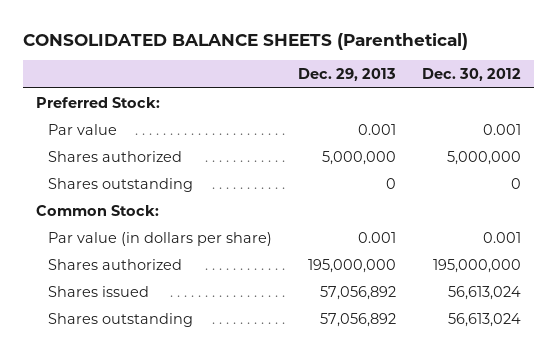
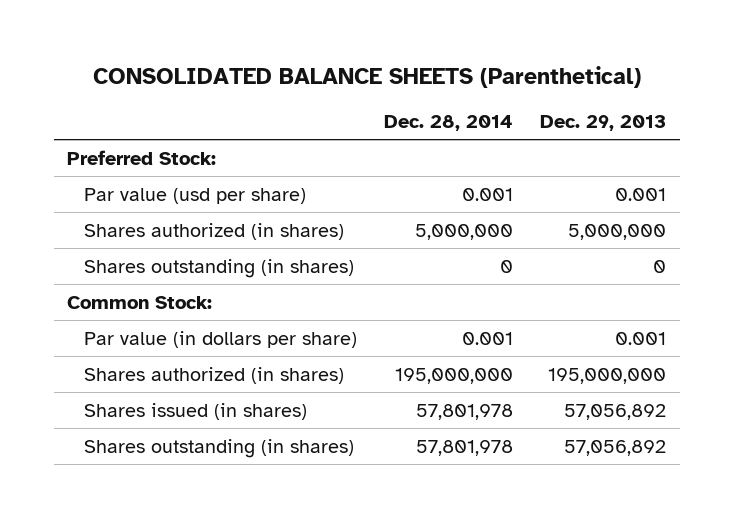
[422,68,522,82] Dec. 30, 2012 -> none
none -> [384,115,514,132] Dec. 28, 2014
[48,123,118,135] Par value -> [83,187,306,204] Par value (usd per share)
[48,150,183,162] Shares authorized -> [83,222,344,240] Shares authorized (in shares)
[48,177,194,192] Shares outstanding -> [83,258,354,278] Shares outstanding (in shares)
[48,258,183,270] Shares authorized -> [83,366,344,384] Shares authorized (in shares)
[48,285,150,297] Shares issued -> [83,402,307,420] Shares issued (in shares)
[48,312,194,327] Shares outstanding -> [83,438,354,458] Shares outstanding (in shares)

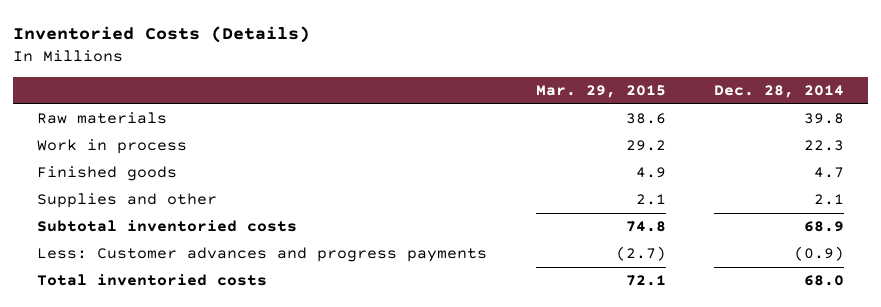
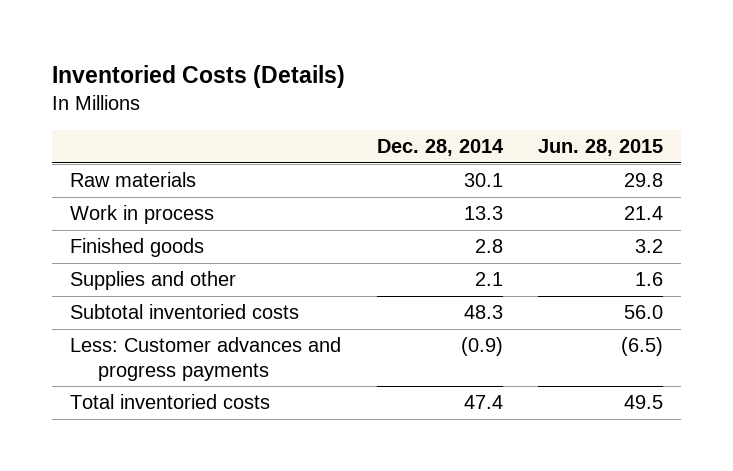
[535,85,666,99] Mar. 29, 2015 -> none
none -> [538,139,664,157] Jun. 28, 2015
[803,113,844,125] 39.8 -> [463,173,503,188] 30.1
[803,140,844,152] 22.3 -> [463,206,503,221] 13.3
[813,167,844,179] 4.7 -> [474,239,503,254] 2.8
[803,221,844,233] 68.9 -> [463,305,503,320] 48.3
[803,275,844,287] 68.0 -> [463,395,503,410] 47.4

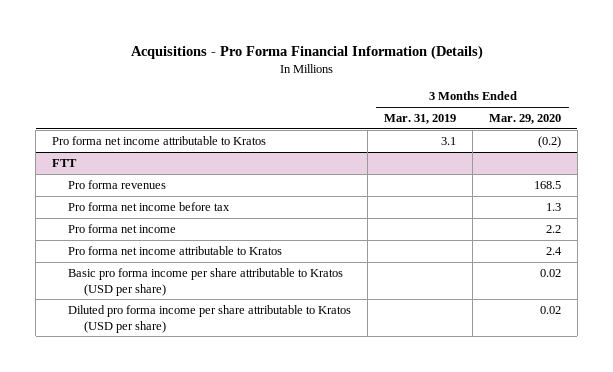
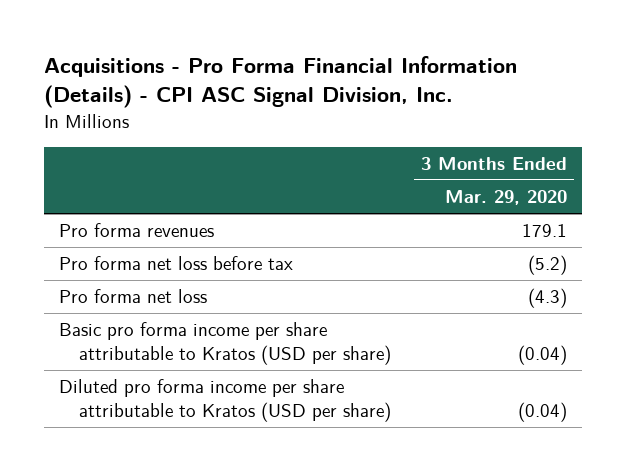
[130,44,483,60] Acquisitions - Pro Forma Financial Information (Details) -> [44,56,518,109] Acquisitions - Pro Forma Financial Information (Details) - CPI ASC Signal Division, Inc.
[384,114,457,125] Mar. 31, 2019 -> none
[52,135,267,145] Pro forma net income attributable to Kratos -> none
[52,158,78,167] FTT -> none
[68,245,283,255] Pro forma net income attributable to Kratos -> none
[533,180,561,189] 168.5 -> [521,224,567,238] 179.1
[68,201,231,211] Pro forma net income before tax -> [58,256,293,271] Pro forma net loss before tax
[545,202,561,211] 1.3 -> [527,255,567,276] (5.2)
[68,223,177,233] Pro forma net income -> [58,289,207,304] Pro forma net loss
[545,224,561,233] 2.2 -> [527,288,567,309] (4.3)
[539,268,561,277] 0.02 -> [517,344,567,365] (0.04)
[539,305,561,314] 0.02 -> [517,401,567,422] (0.04)

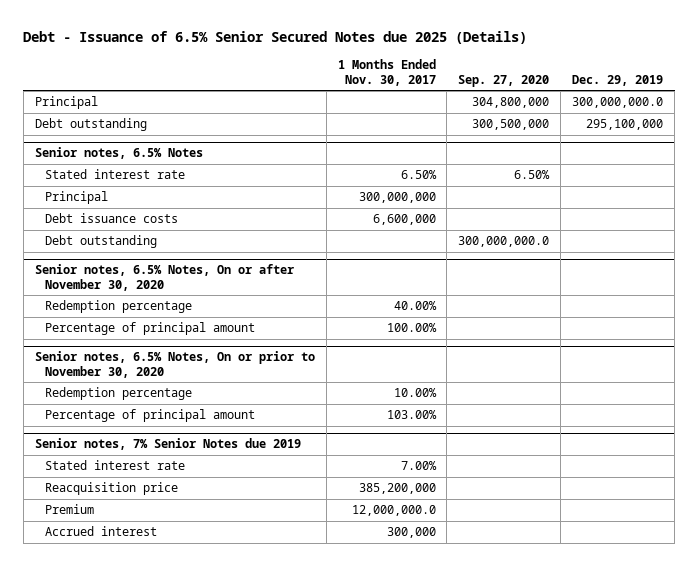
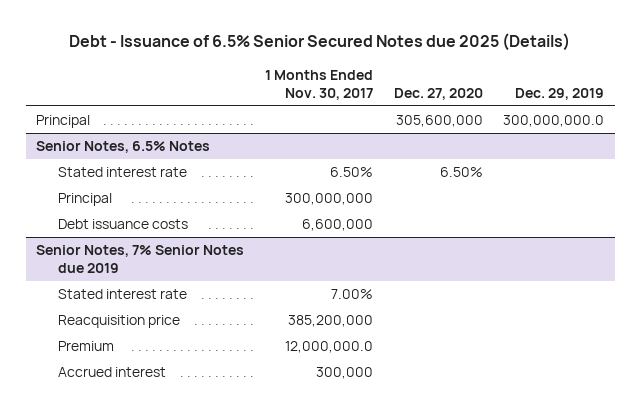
[458,74,550,87] Sep. 27, 2020 -> none
none -> [393,87,483,100] Dec. 27, 2020
[34,118,147,132] Debt outstanding -> none
[34,147,203,160] Senior notes, 6.5% Notes -> [36,141,211,154] Senior Notes, 6.5% Notes
[45,235,158,249] Debt outstanding -> none
[34,264,294,291] Senior notes, 6.5% Notes, On or after November 30, 2020 -> none
[45,300,193,314] Redemption percentage -> none
[45,322,256,336] Percentage of principal amount -> none
[34,351,315,378] Senior notes, 6.5% Notes, On or prior to November 30, 2020 -> none
[45,387,193,401] Redemption percentage -> none
[45,409,256,423] Percentage of principal amount -> none
[34,438,301,451] Senior notes, 7% Senior Notes due 2019 -> [36,245,245,274] Senior Notes, 7% Senior Notes due 2019

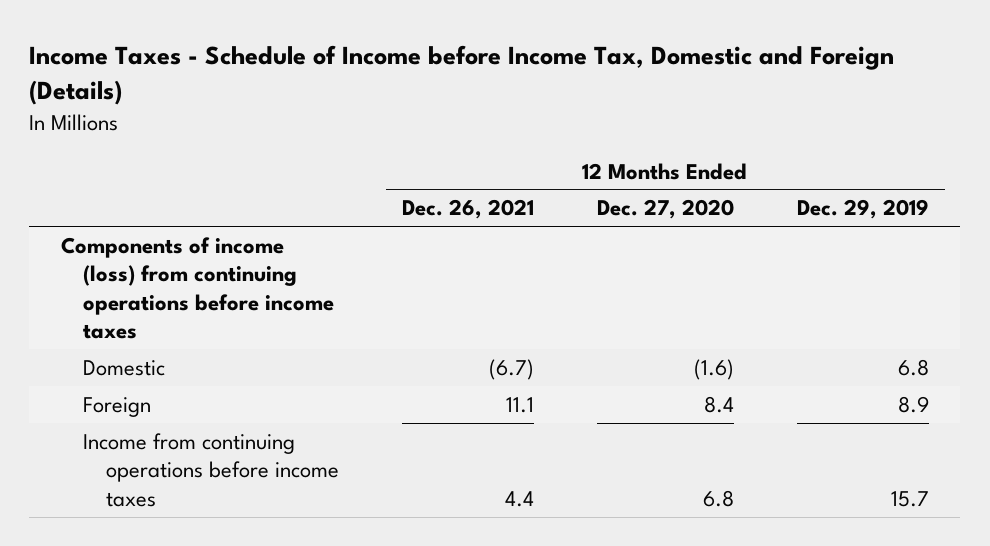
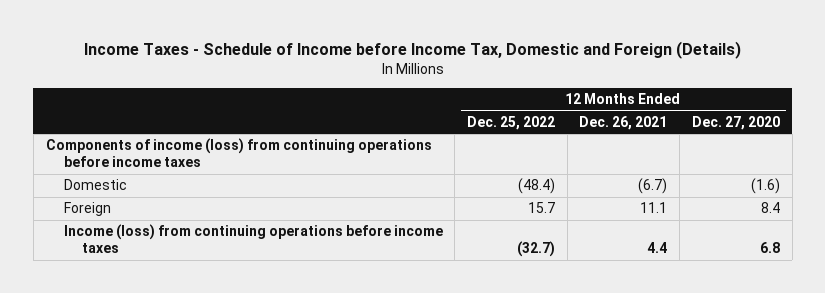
[796,199,929,220] Dec. 29, 2019 -> none
none -> [467,115,556,130] Dec. 25, 2022
[83,432,339,507] Income from continuing operations before income taxes -> [63,224,443,254] Income (loss) from continuing operations before income taxes

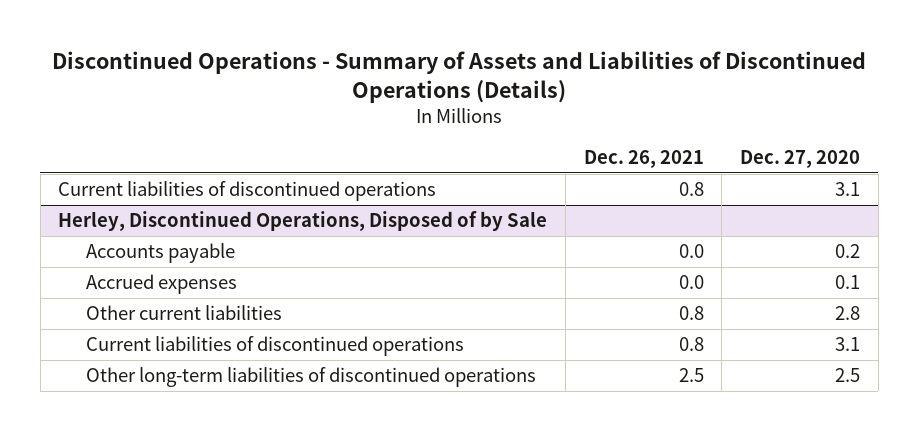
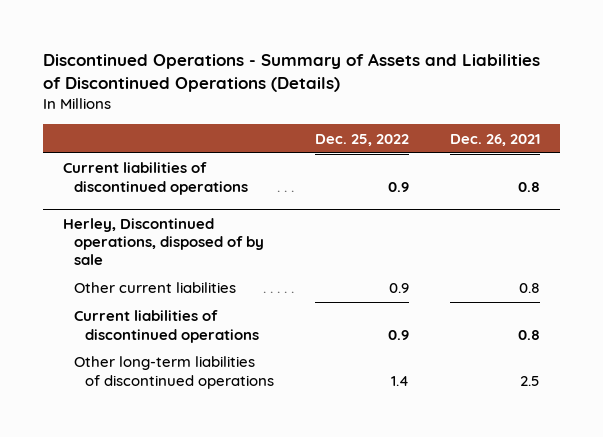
[740,150,861,169] Dec. 27, 2020 -> none
none -> [314,133,409,146] Dec. 25, 2022
[86,243,236,264] Accounts payable -> none
[86,274,238,295] Accrued expenses -> none
[58,211,548,232] Herley, Discontinued Operations, Disposed of by Sale -> [63,217,264,265] Herley, Discontinued operations, disposed of by sale

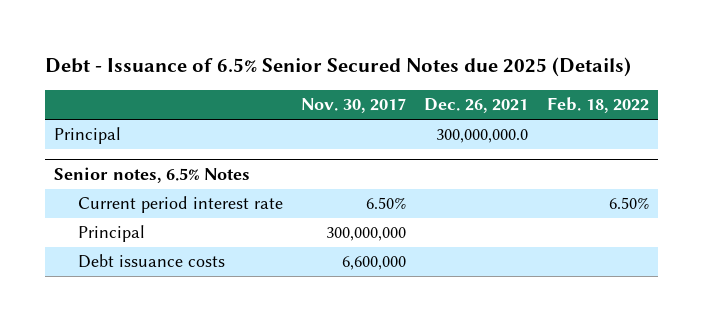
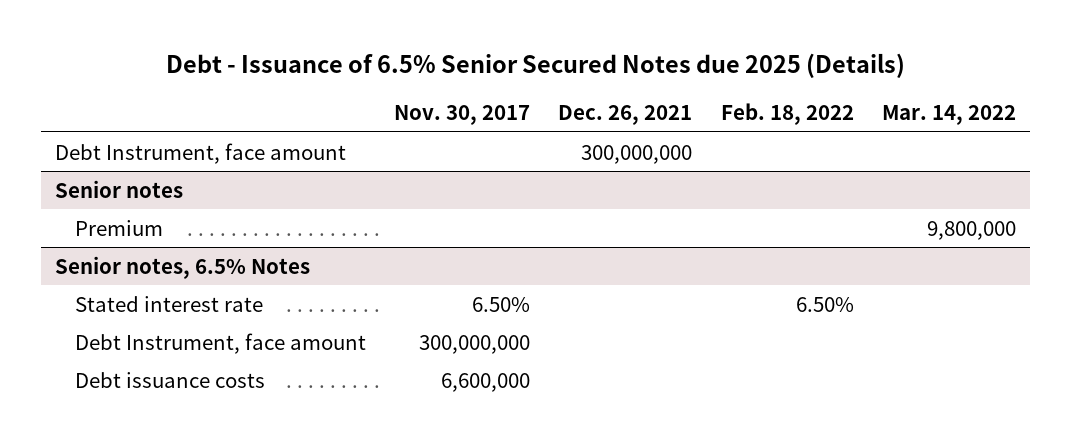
none -> [881,104,1016,125] Mar. 14, 2022
[53,127,121,145] Principal -> none
none -> [55,142,347,164] Debt Instrument, face amount
none -> [55,179,184,198] Senior notes
none -> [74,219,163,236] Premium
[77,196,283,214] Current period interest rate -> [74,295,263,312] Stated interest rate
[77,225,145,243] Principal -> [74,332,366,354] Debt Instrument, face amount

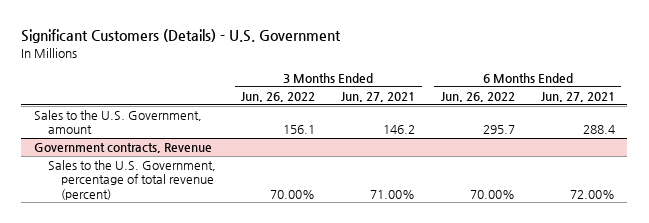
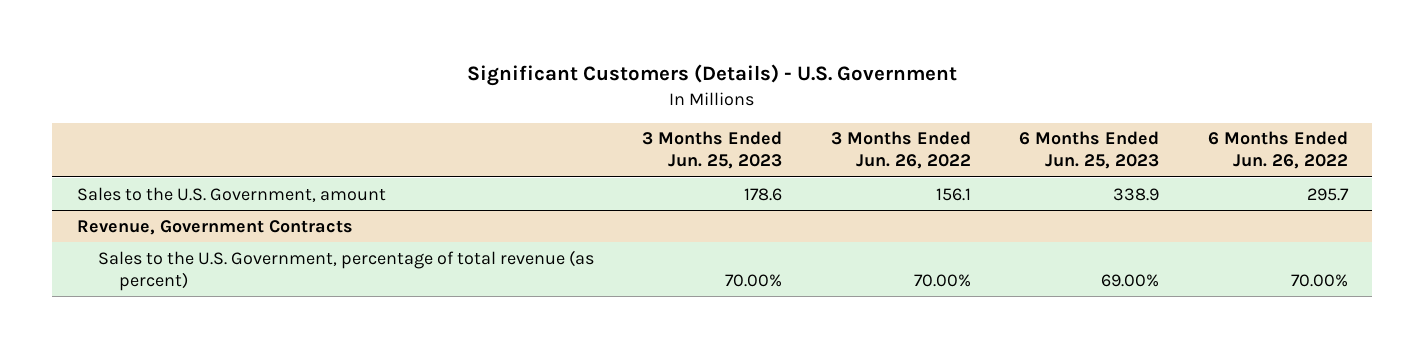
[341,91,416,102] Jun. 27, 2021 -> none
[540,91,615,102] Jun. 27, 2021 -> none
none -> [642,131,783,170] 3 Months Ended Jun. 25, 2023
none -> [1019,131,1160,170] 6 Months Ended Jun. 25, 2023
[34,143,213,154] Government contracts, Revenue -> [76,219,353,235] Revenue, Government Contracts
[47,160,216,200] Sales to the U.S. Government, percentage of total revenue (percent) -> [97,249,594,291] Sales to the U.S. Government, percentage of total revenue (as percent)

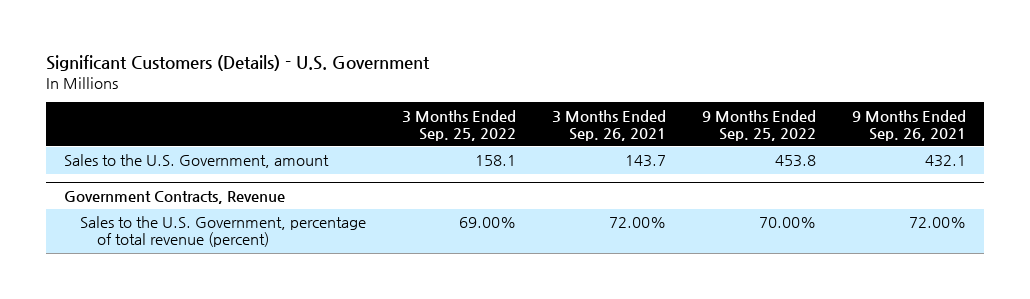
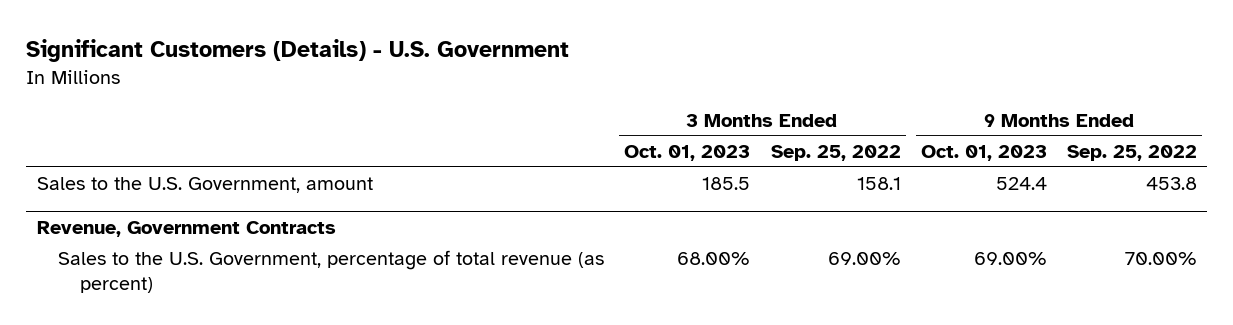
[552,109,667,141] 3 Months Ended Sep. 26, 2021 -> none
[852,109,967,141] 9 Months Ended Sep. 26, 2021 -> none
none -> [624,144,751,161] Oct. 01, 2023
none -> [920,144,1047,161] Oct. 01, 2023
[63,190,285,204] Government Contracts, Revenue -> [36,220,336,237] Revenue, Government Contracts
[80,216,367,248] Sales to the U.S. Government, percentage of total revenue (percent) -> [58,250,605,294] Sales to the U.S. Government, percentage of total revenue (as percent)

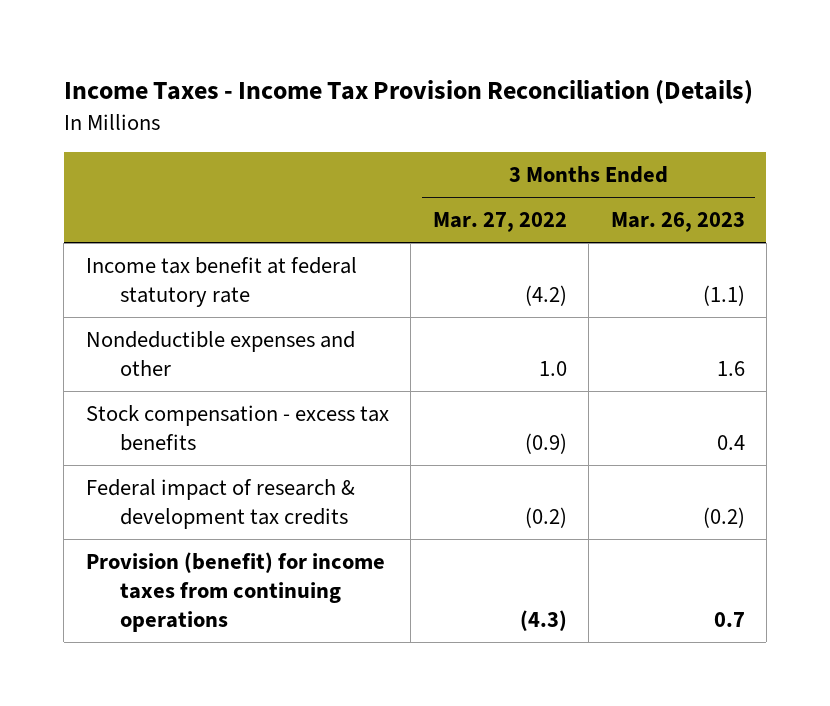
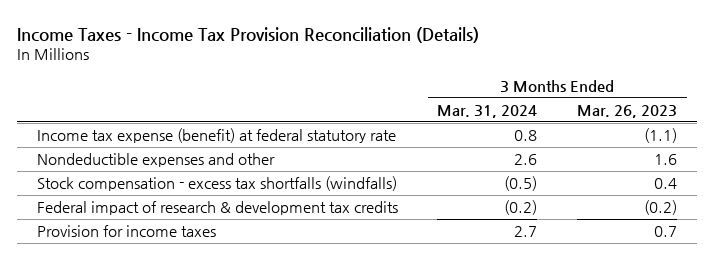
[432,212,567,233] Mar. 27, 2022 -> none
none -> [437,104,538,118] Mar. 31, 2024
[85,257,357,307] Income tax benefit at federal statutory rate -> [37,128,397,144] Income tax expense (benefit) at federal statutory rate
[85,405,389,451] Stock compensation - excess tax benefits -> [37,176,398,192] Stock compensation - excess tax shortfalls (windfalls)
[85,552,385,632] Provision (benefit) for income taxes from continuing operations -> [37,225,217,238] Provision for income taxes

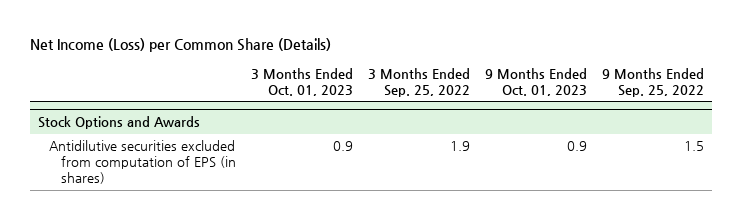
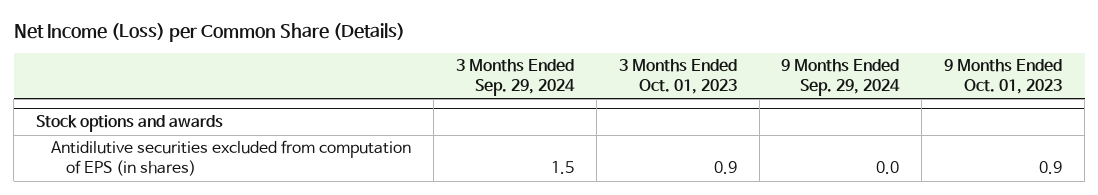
[368,67,471,97] 3 Months Ended Sep. 25, 2022 -> none
[602,67,705,97] 9 Months Ended Sep. 25, 2022 -> none
none -> [455,58,575,96] 3 Months Ended Sep. 29, 2024
none -> [781,58,901,96] 9 Months Ended Sep. 29, 2024
[37,116,200,130] Stock Options and Awards -> [35,115,223,133] Stock options and awards

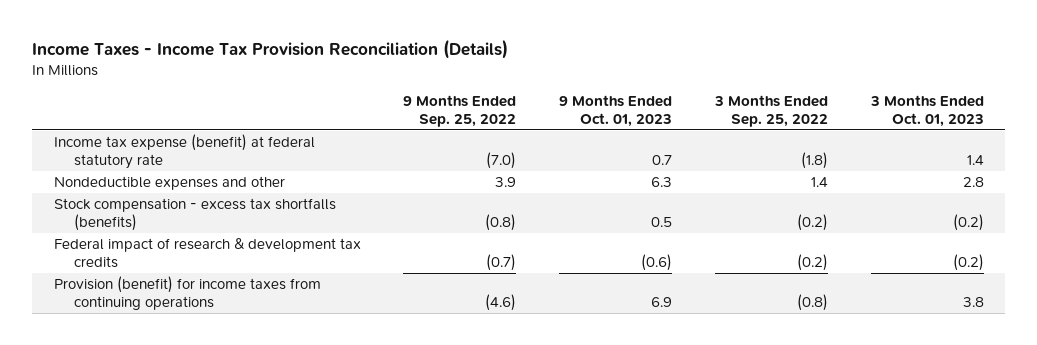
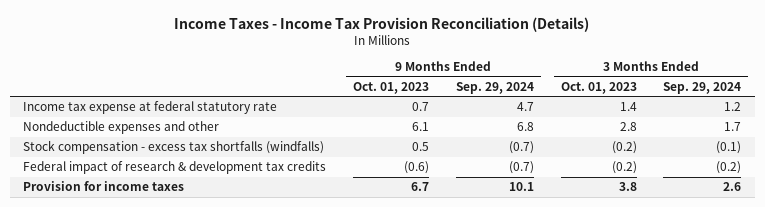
[403,94,517,127] 9 Months Ended Sep. 25, 2022 -> none
[713,94,828,127] 3 Months Ended Sep. 25, 2022 -> none
none -> [455,81,534,94] Sep. 29, 2024
none -> [663,81,742,94] Sep. 29, 2024
[53,134,315,169] Income tax expense (benefit) at federal statutory rate -> [23,101,278,115] Income tax expense at federal statutory rate
[651,177,673,188] 6.3 -> [412,122,430,132] 6.1
[53,198,336,231] Stock compensation - excess tax shortfalls (benefits) -> [23,140,325,155] Stock compensation - excess tax shortfalls (windfalls)
[53,276,321,310] Provision (benefit) for income taxes from continuing operations -> [23,181,185,192] Provision for income taxes
[651,296,673,307] 6.9 -> [411,182,430,192] 6.7

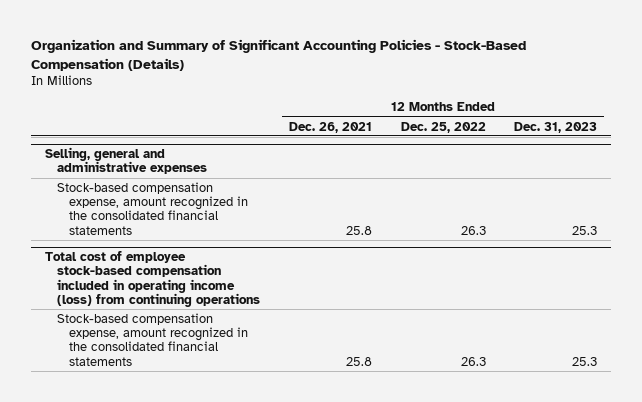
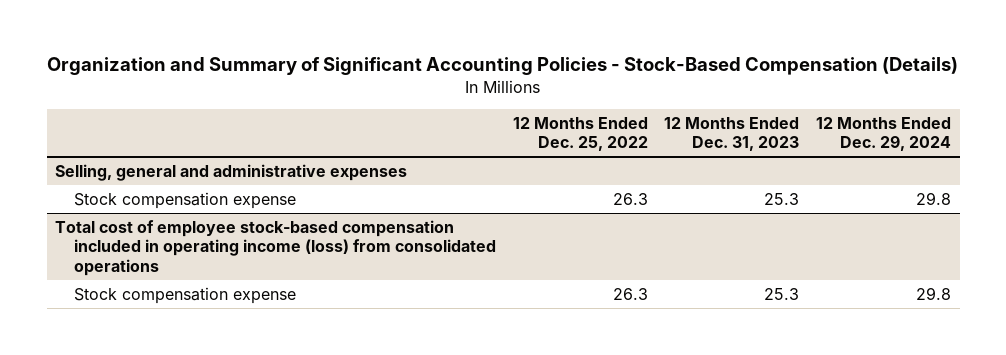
[288,121,372,133] Dec. 26, 2021 -> none
none -> [816,116,952,152] 12 Months Ended Dec. 29, 2024
[57,181,249,235] Stock-based compensation expense, amount recognized in the consolidated financial statements -> [73,191,296,209] Stock compensation expense
[45,250,261,307] Total cost of employee stock-based compensation included in operating income (loss) from continuing operations -> [55,219,496,276] Total cost of employee stock-based compensation included in operating income (loss) from consolidated operations
[57,312,249,366] Stock-based compensation expense, amount recognized in the consolidated financial statements -> [73,286,296,304] Stock compensation expense

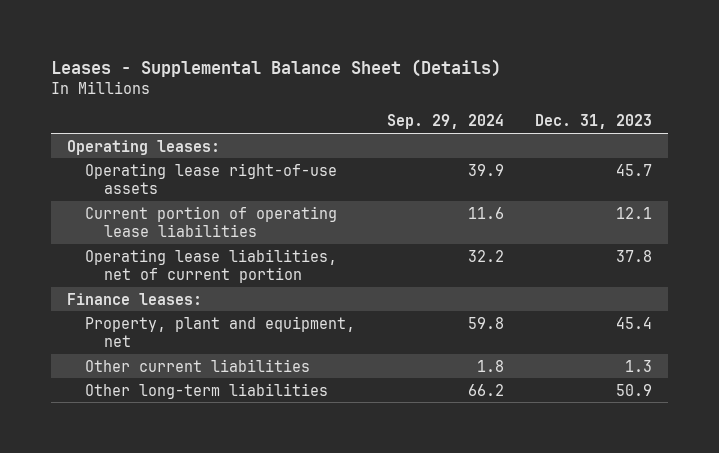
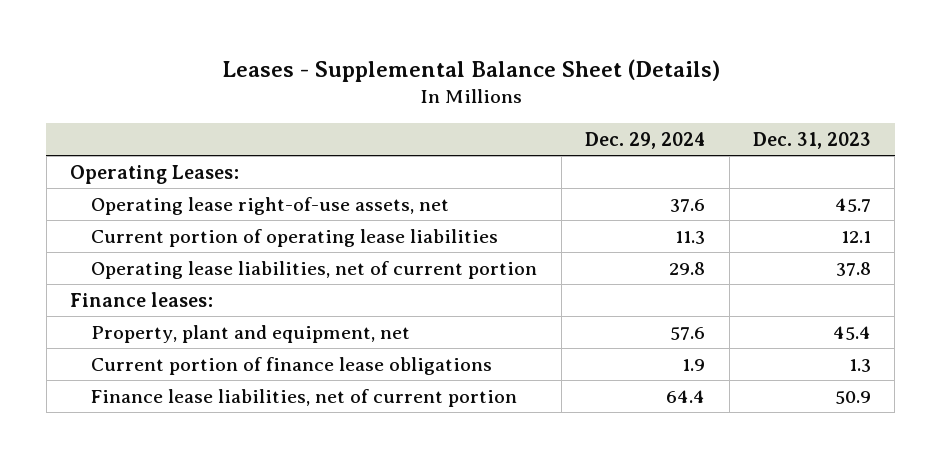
[386,114,504,130] Sep. 29, 2024 -> none
none -> [585,131,706,149] Dec. 29, 2024
[66,139,220,155] Operating leases: -> [70,164,240,184] Operating Leases:
[85,162,338,195] Operating lease right-of-use assets -> [91,196,450,215] Operating lease right-of-use assets, net
[85,358,311,372] Other current liabilities -> [91,356,493,375] Current portion of finance lease obligations
[85,382,329,399] Other long-term liabilities -> [91,388,518,407] Finance lease liabilities, net of current portion

